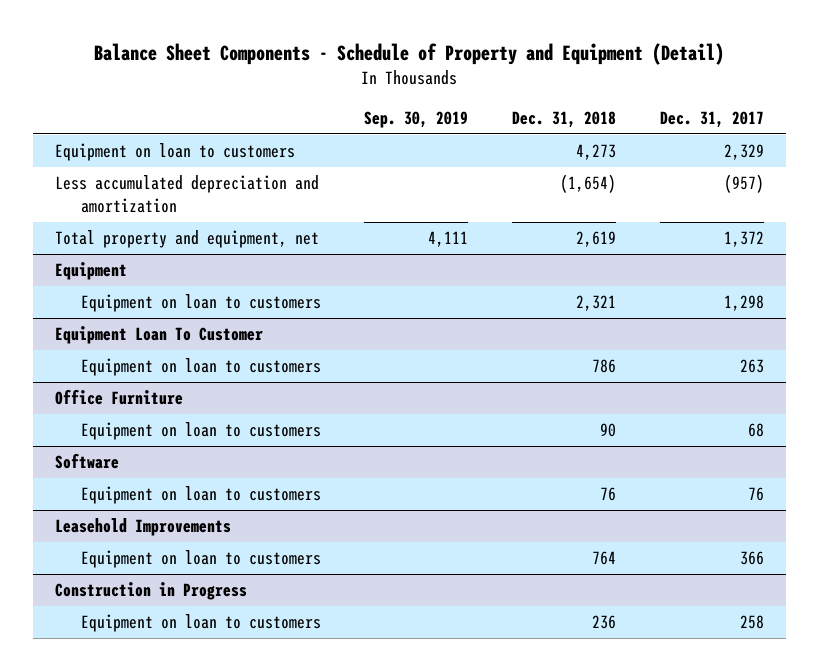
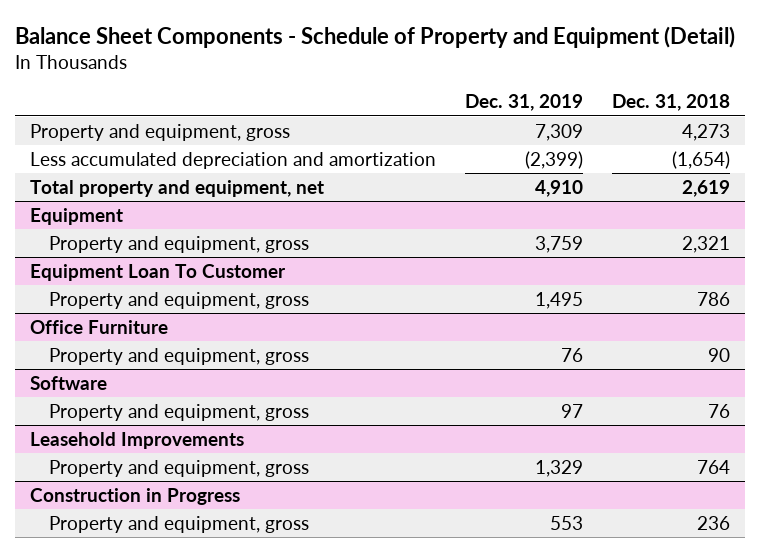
[364,111,469,129] Sep. 30, 2019 -> none
[659,111,764,129] Dec. 31, 2017 -> none
none -> [465,94,584,112] Dec. 31, 2019
[54,143,295,162] Equipment on loan to customers -> [29,123,290,141] Property and equipment, gross
[80,294,321,313] Equipment on loan to customers -> [48,235,309,253] Property and equipment, gross
[80,358,321,377] Equipment on loan to customers -> [48,291,309,309] Property and equipment, gross
[80,422,321,441] Equipment on loan to customers -> [48,347,309,365] Property and equipment, gross
[80,486,321,505] Equipment on loan to customers -> [48,403,309,421] Property and equipment, gross
[80,550,321,569] Equipment on loan to customers -> [48,459,309,477] Property and equipment, gross
[80,614,321,633] Equipment on loan to customers -> [48,515,309,533] Property and equipment, gross

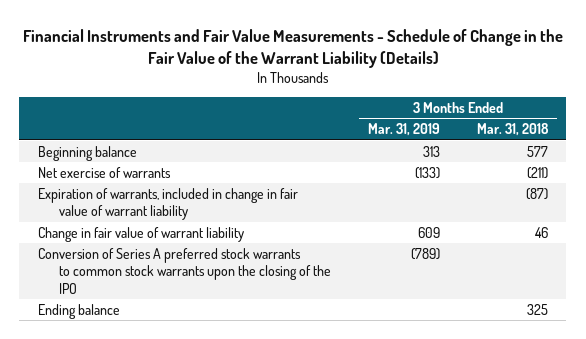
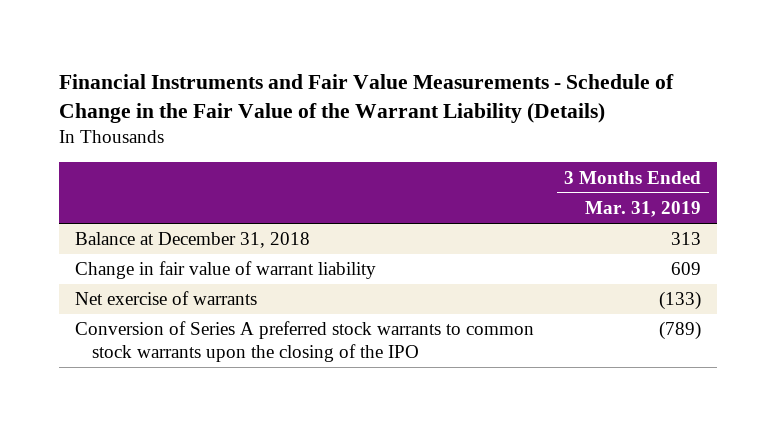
[476,123,549,137] Mar. 31, 2018 -> none
[37,187,298,221] Expiration of warrants, included in change in fair value of warrant liability -> none
[37,145,137,161] Beginning balance -> [74,232,310,249] Balance at December 31, 2018
[37,166,171,178] Net exercise of warrants -> [74,291,257,306] Net exercise of warrants
[37,303,120,319] Ending balance -> none

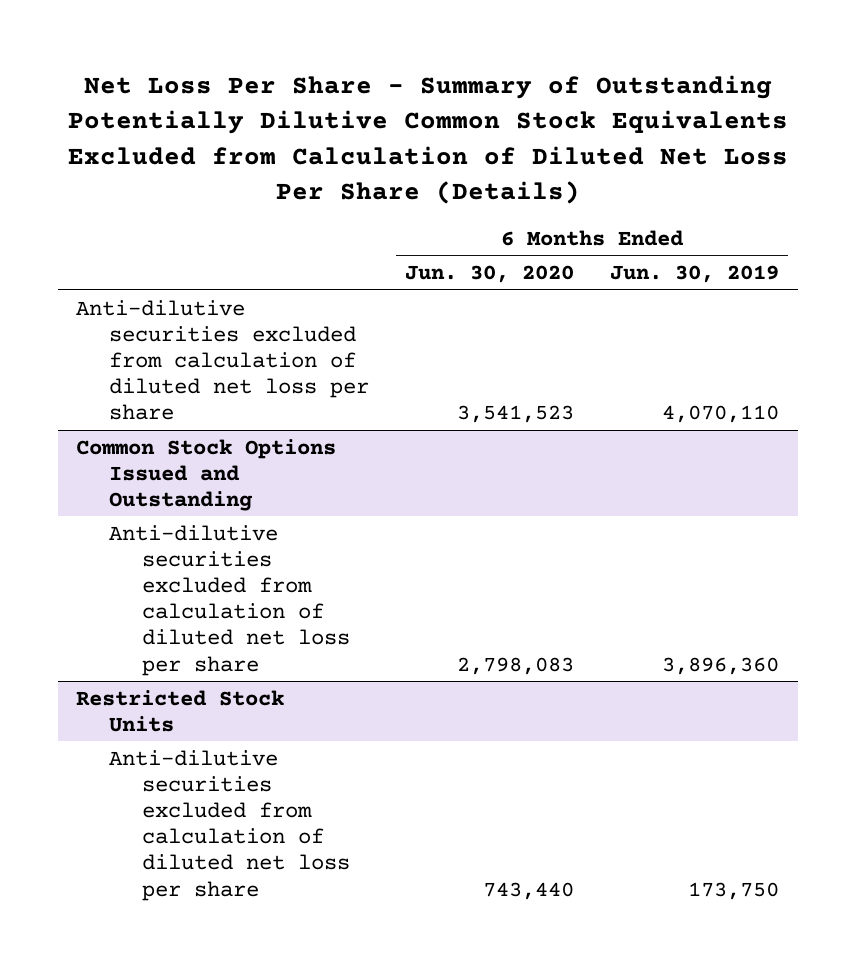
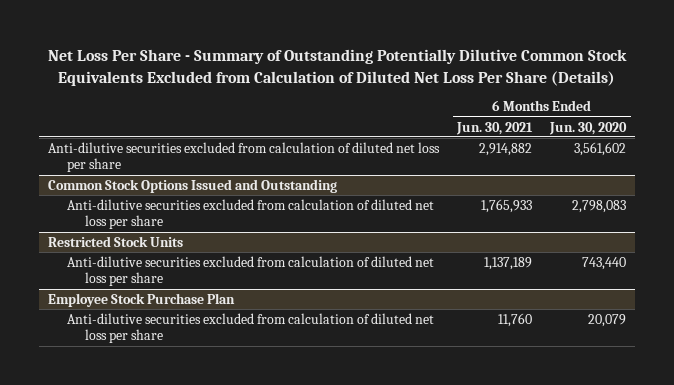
[610,265,780,284] Jun. 30, 2019 -> none
none -> [456,121,534,135] Jun. 30, 2021
[457,405,575,424] 3,541,523 -> [574,141,627,156] 3,561,602
none -> [48,292,236,307] Employee Stock Purchase Plan
none -> [66,312,434,344] Anti-dilutive securities excluded from calculation of diluted net loss per share

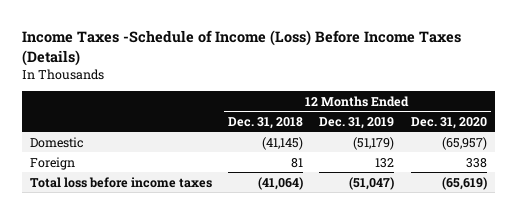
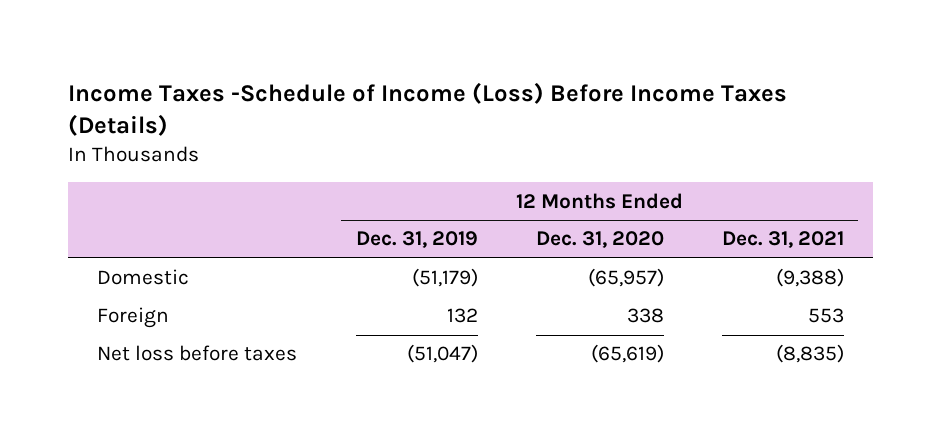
[228,116,304,129] Dec. 31, 2018 -> none
none -> [721,231,844,249] Dec. 31, 2021
[30,176,213,188] Total loss before income taxes -> [97,345,298,362] Net loss before taxes

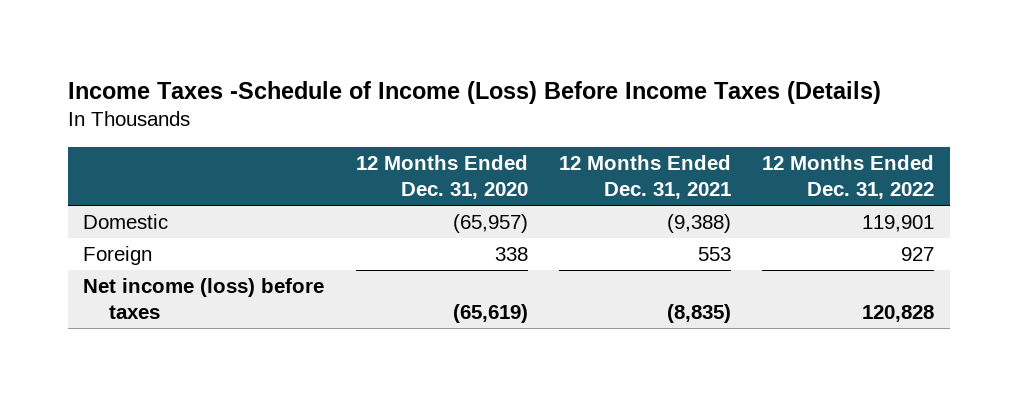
[355,231,478,249] Dec. 31, 2019 -> none
none -> [762,154,935,199] 12 Months Ended Dec. 31, 2022
[97,345,298,362] Net loss before taxes -> [83,278,325,320] Net income (loss) before taxes

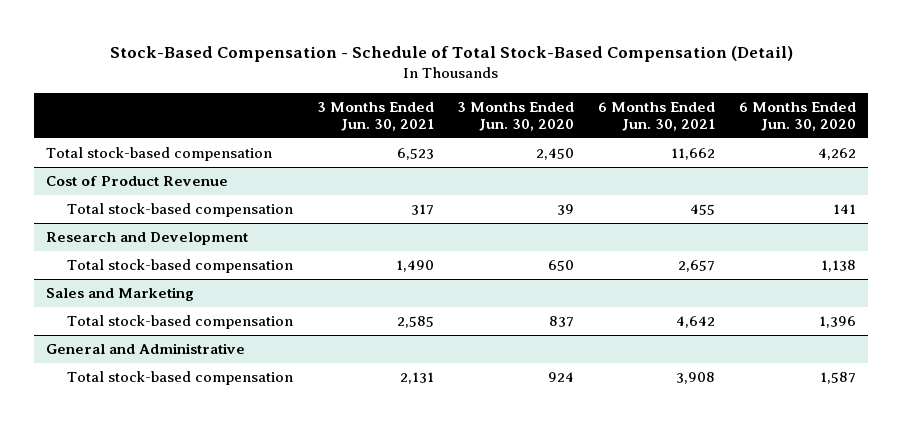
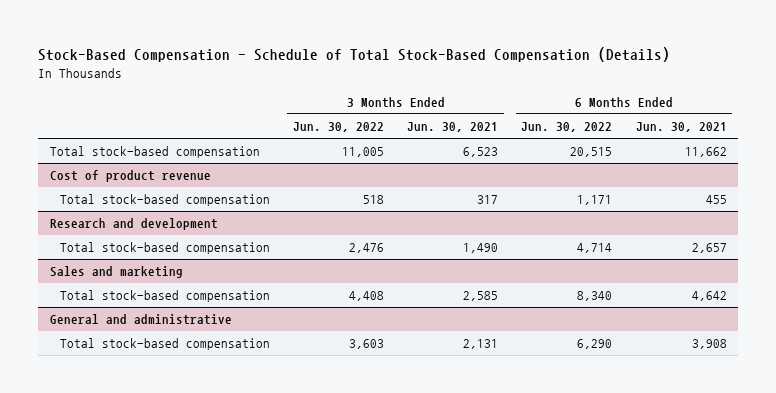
[110,45,794,62] Stock-Based Compensation - Schedule of Total Stock-Based Compensation (Detail) -> [38,46,671,62] Stock-Based Compensation - Schedule of Total Stock-Based Compensation (Details)
[457,101,575,132] 3 Months Ended Jun. 30, 2020 -> none
[738,101,856,132] 6 Months Ended Jun. 30, 2020 -> none
none -> [293,122,385,133] Jun. 30, 2022
none -> [521,122,613,133] Jun. 30, 2022
[46,176,229,187] Cost of Product Revenue -> [49,170,211,183] Cost of product revenue
[46,232,249,246] Research and Development -> [49,218,218,231] Research and development
[46,287,195,302] Sales and Marketing -> [49,266,183,279] Sales and marketing
[46,343,246,355] General and Administrative -> [49,314,232,326] General and administrative

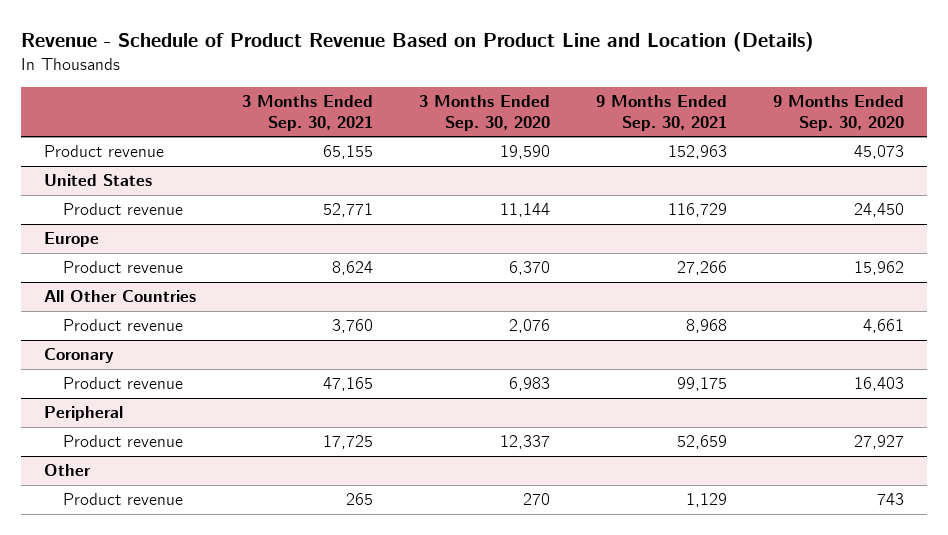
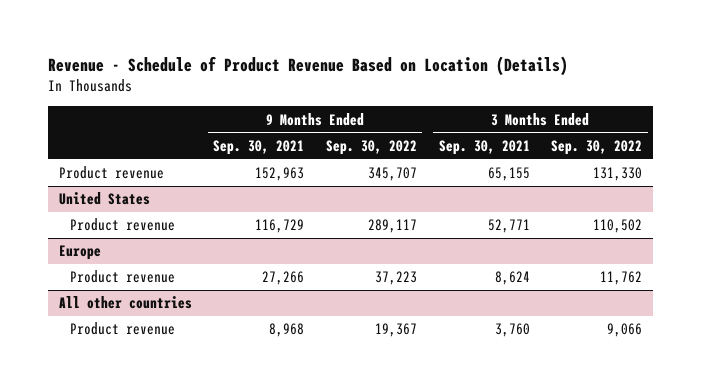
[21,32,815,53] Revenue - Schedule of Product Revenue Based on Product Line and Location (Details) -> [47,56,568,77] Revenue - Schedule of Product Revenue Based on Location (Details)
[419,95,551,131] 3 Months Ended Sep. 30, 2020 -> none
[772,95,904,131] 9 Months Ended Sep. 30, 2020 -> none
none -> [325,140,417,156] Sep. 30, 2022
none -> [551,140,643,156] Sep. 30, 2022
[44,290,197,303] All Other Countries -> [58,296,192,310] All other countries
[44,348,115,364] Coronary -> none
[62,377,183,390] Product revenue -> none
[44,406,124,422] Peripheral -> none
[62,435,183,448] Product revenue -> none
[44,464,92,477] Other -> none
[62,493,183,506] Product revenue -> none

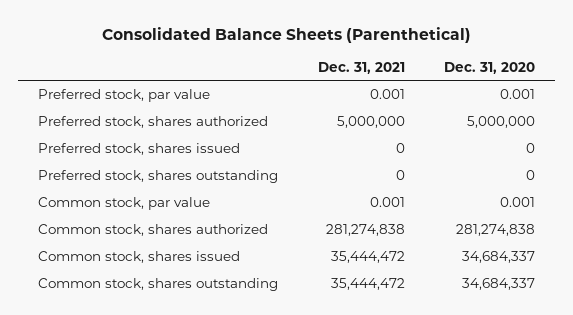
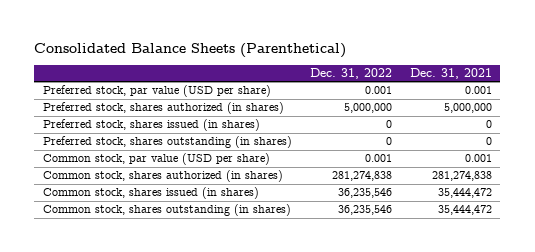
[444,61,536,74] Dec. 31, 2020 -> none
none -> [309,68,392,80] Dec. 31, 2022
[38,89,211,103] Preferred stock, par value -> [43,85,272,98] Preferred stock, par value (USD per share)
[38,116,269,129] Preferred stock, shares authorized -> [43,102,285,115] Preferred stock, shares authorized (in shares)
[38,143,241,156] Preferred stock, shares issued -> [43,119,261,132] Preferred stock, shares issued (in shares)
[38,170,279,184] Preferred stock, shares outstanding -> [43,136,293,149] Preferred stock, shares outstanding (in shares)
[38,197,211,211] Common stock, par value -> [43,153,271,166] Common stock, par value (USD per share)
[38,224,269,237] Common stock, shares authorized -> [43,170,284,183] Common stock, shares authorized (in shares)
[38,251,241,264] Common stock, shares issued -> [43,187,260,200] Common stock, shares issued (in shares)
[38,278,279,292] Common stock, shares outstanding -> [43,204,292,217] Common stock, shares outstanding (in shares)

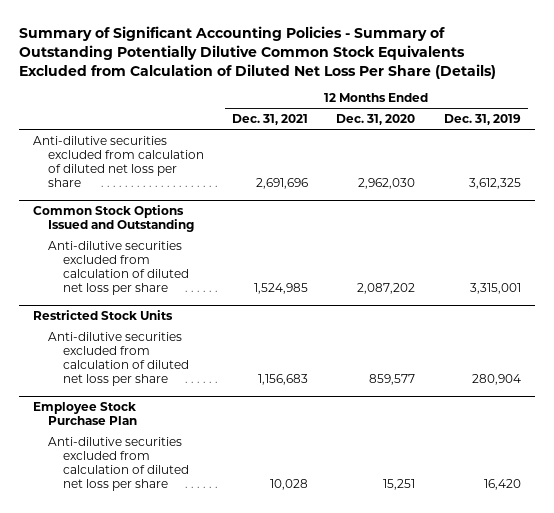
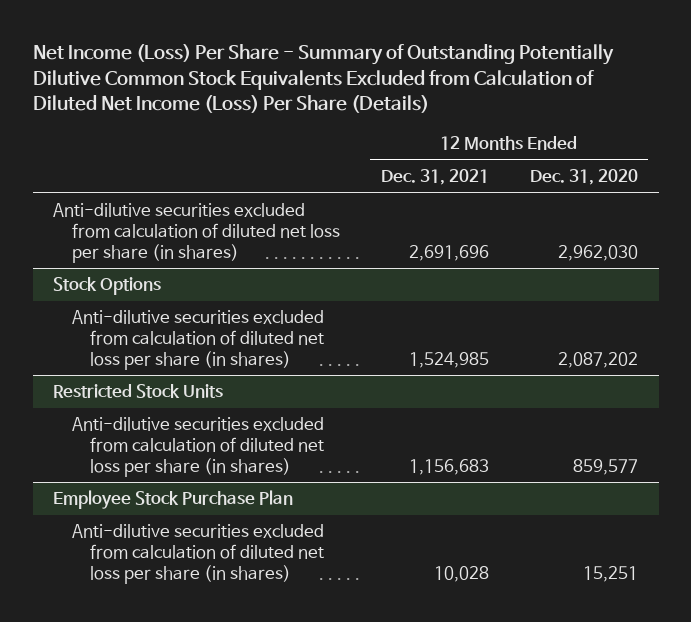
[19,26,497,79] Summary of Significant Accounting Policies - Summary of Outstanding Potentially Dilutive Common Stock Equivalents Excluded from Calculation of Diluted Net Loss Per Share (Details) -> [32,43,614,114] Net Income (Loss) Per Share - Summary of Outstanding Potentially Dilutive Common Stock Equivalents Excluded from Calculation of Diluted Net Income (Loss) Per Share (Details)
[443,114,521,126] Dec. 31, 2019 -> none
[33,135,205,187] Anti-dilutive securities excluded from calculation of diluted net loss per share -> [53,203,340,263] Anti-dilutive securities excluded from calculation of diluted net loss per share (in shares)
[33,204,195,232] Common Stock Options Issued and Outstanding -> [53,277,162,296] Stock Options
[48,240,189,295] Anti-dilutive securities excluded from calculation of diluted net loss per share -> [71,310,324,370] Anti-dilutive securities excluded from calculation of diluted net loss per share (in shares)
[48,331,189,386] Anti-dilutive securities excluded from calculation of diluted net loss per share -> [71,417,324,477] Anti-dilutive securities excluded from calculation of diluted net loss per share (in shares)
[48,436,189,491] Anti-dilutive securities excluded from calculation of diluted net loss per share -> [71,524,324,584] Anti-dilutive securities excluded from calculation of diluted net loss per share (in shares)

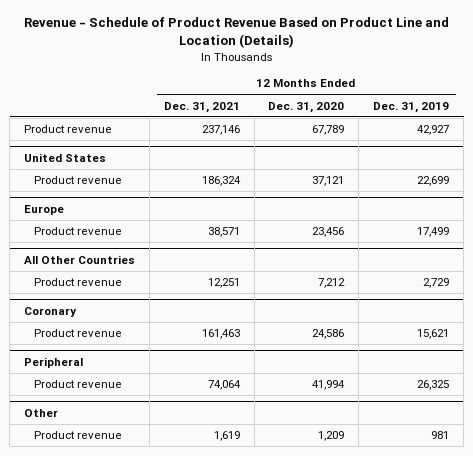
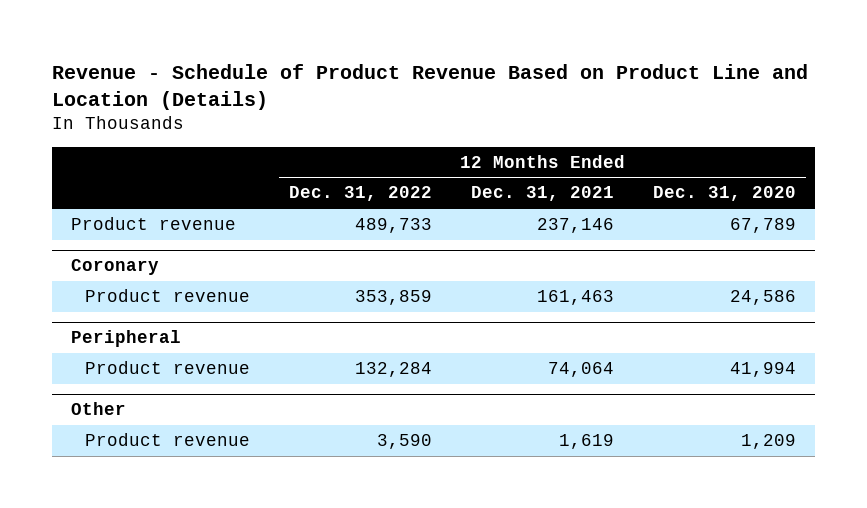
[373,101,450,113] Dec. 31, 2019 -> none
none -> [289,186,433,202] Dec. 31, 2022
[24,153,107,163] United States -> none
[34,176,123,185] Product revenue -> none
[24,205,65,216] Europe -> none
[34,227,123,236] Product revenue -> none
[24,255,136,265] All Other Countries -> none
[34,278,123,287] Product revenue -> none

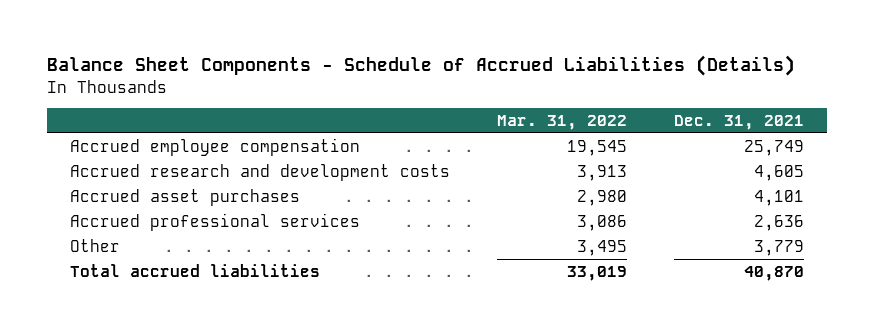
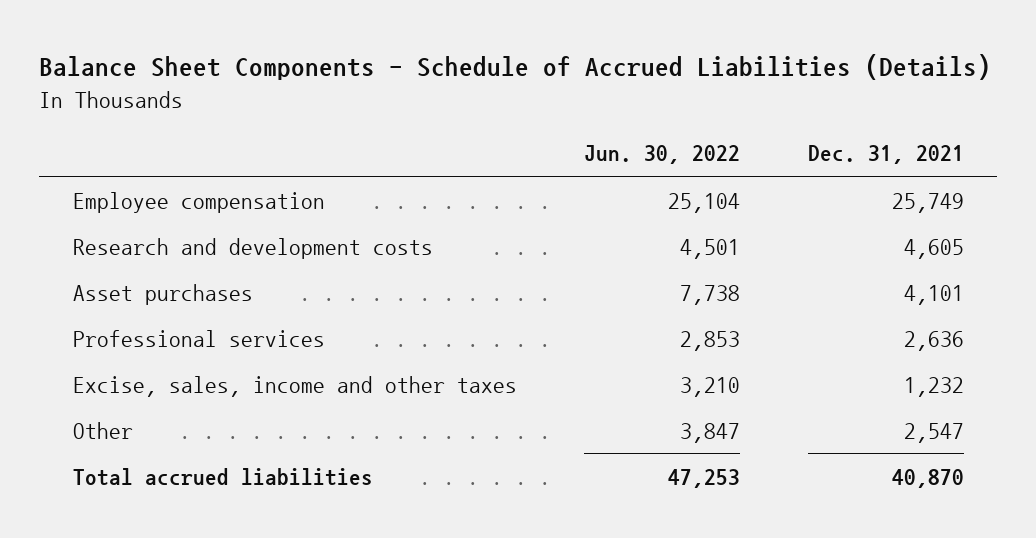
[497,115,628,131] Mar. 31, 2022 -> none
none -> [584,145,741,165] Jun. 30, 2022
[70,137,361,156] Accrued employee compensation -> [72,191,325,213] Employee compensation
[70,163,451,181] Accrued research and development costs -> [72,237,433,259] Research and development costs
[70,188,301,206] Accrued asset purchases -> [72,283,253,305] Asset purchases
[70,212,361,231] Accrued professional services -> [72,329,325,347] Professional services
none -> [72,375,517,397] Excise, sales, income and other taxes
[753,239,804,256] 3,779 -> [903,422,964,443] 2,547

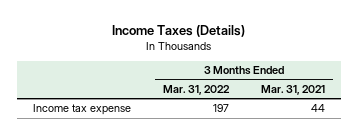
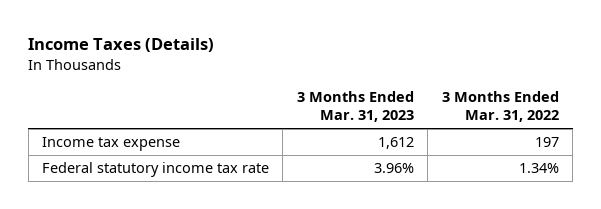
[261,84,326,95] Mar. 31, 2021 -> none
none -> [296,91,414,123] 3 Months Ended Mar. 31, 2023
none -> [42,162,270,178] Federal statutory income tax rate

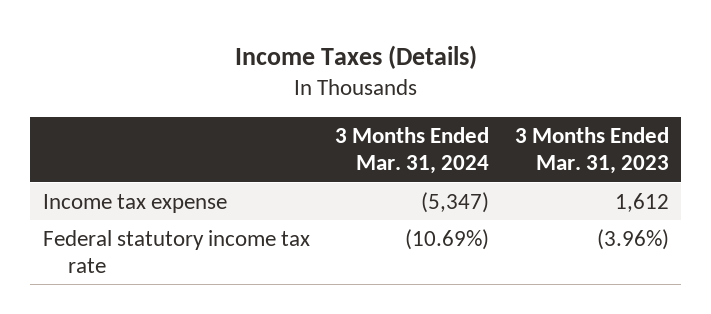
[441,91,559,123] 3 Months Ended Mar. 31, 2022 -> none
none -> [335,126,490,175] 3 Months Ended Mar. 31, 2024
[373,163,414,174] 3.96% -> [596,228,669,250] (3.96%)

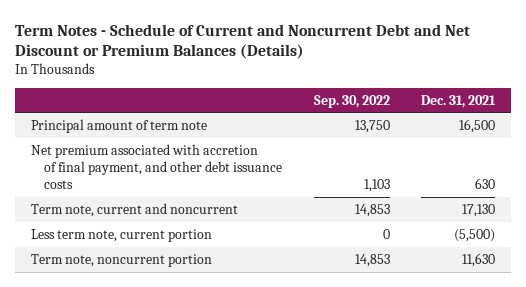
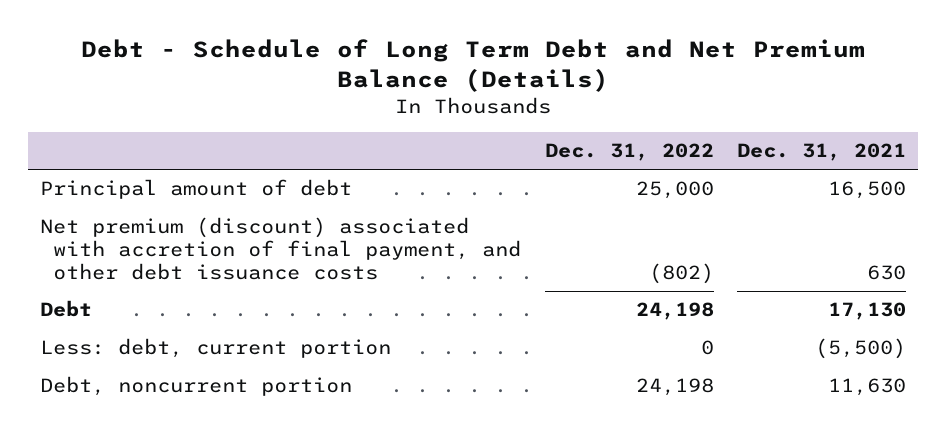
[14,23,470,60] Term Notes - Schedule of Current and Noncurrent Debt and Net Discount or Premium Balances (Details) -> [80,39,865,92] Debt - Schedule of Long Term Debt and Net Premium Balance (Details)
[313,94,390,108] Sep. 30, 2022 -> none
none -> [544,143,714,162] Dec. 31, 2022
[30,118,207,133] Principal amount of term note -> [39,179,352,200] Principal amount of debt
[30,143,282,190] Net premium associated with accretion of final payment, and other debt issuance costs -> [39,217,522,281] Net premium (discount) associated with accretion of final payment, and other debt issuance costs
[30,202,238,217] Term note, current and noncurrent -> [39,300,92,318] Debt
[30,228,212,242] Less term note, current portion -> [39,338,391,359] Less: debt, current portion
[30,253,212,267] Term note, noncurrent portion -> [39,376,352,397] Debt, noncurrent portion

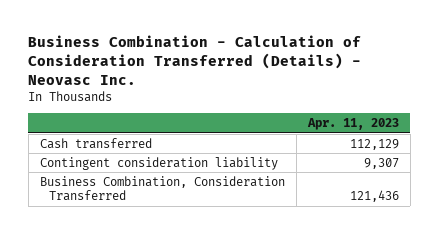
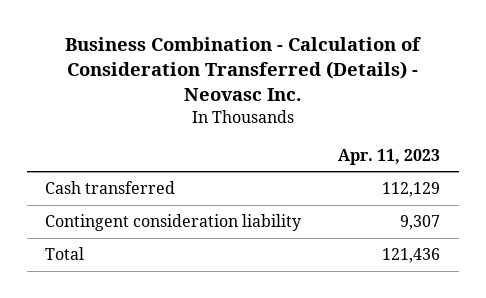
[39,175,285,202] Business Combination, Consideration Transferred -> [45,247,85,261] Total

